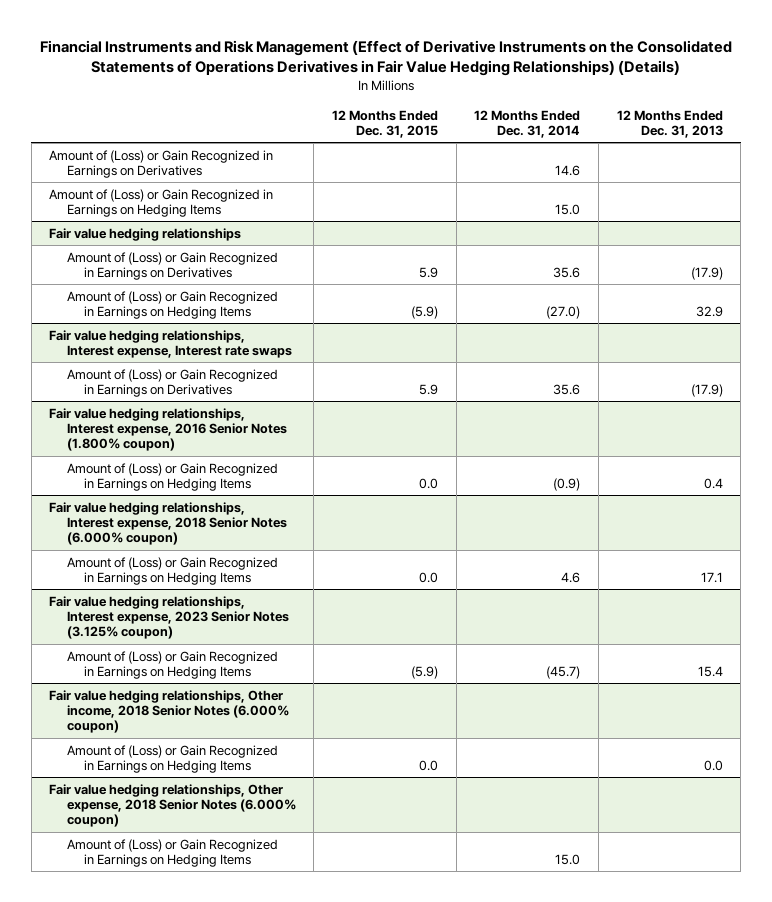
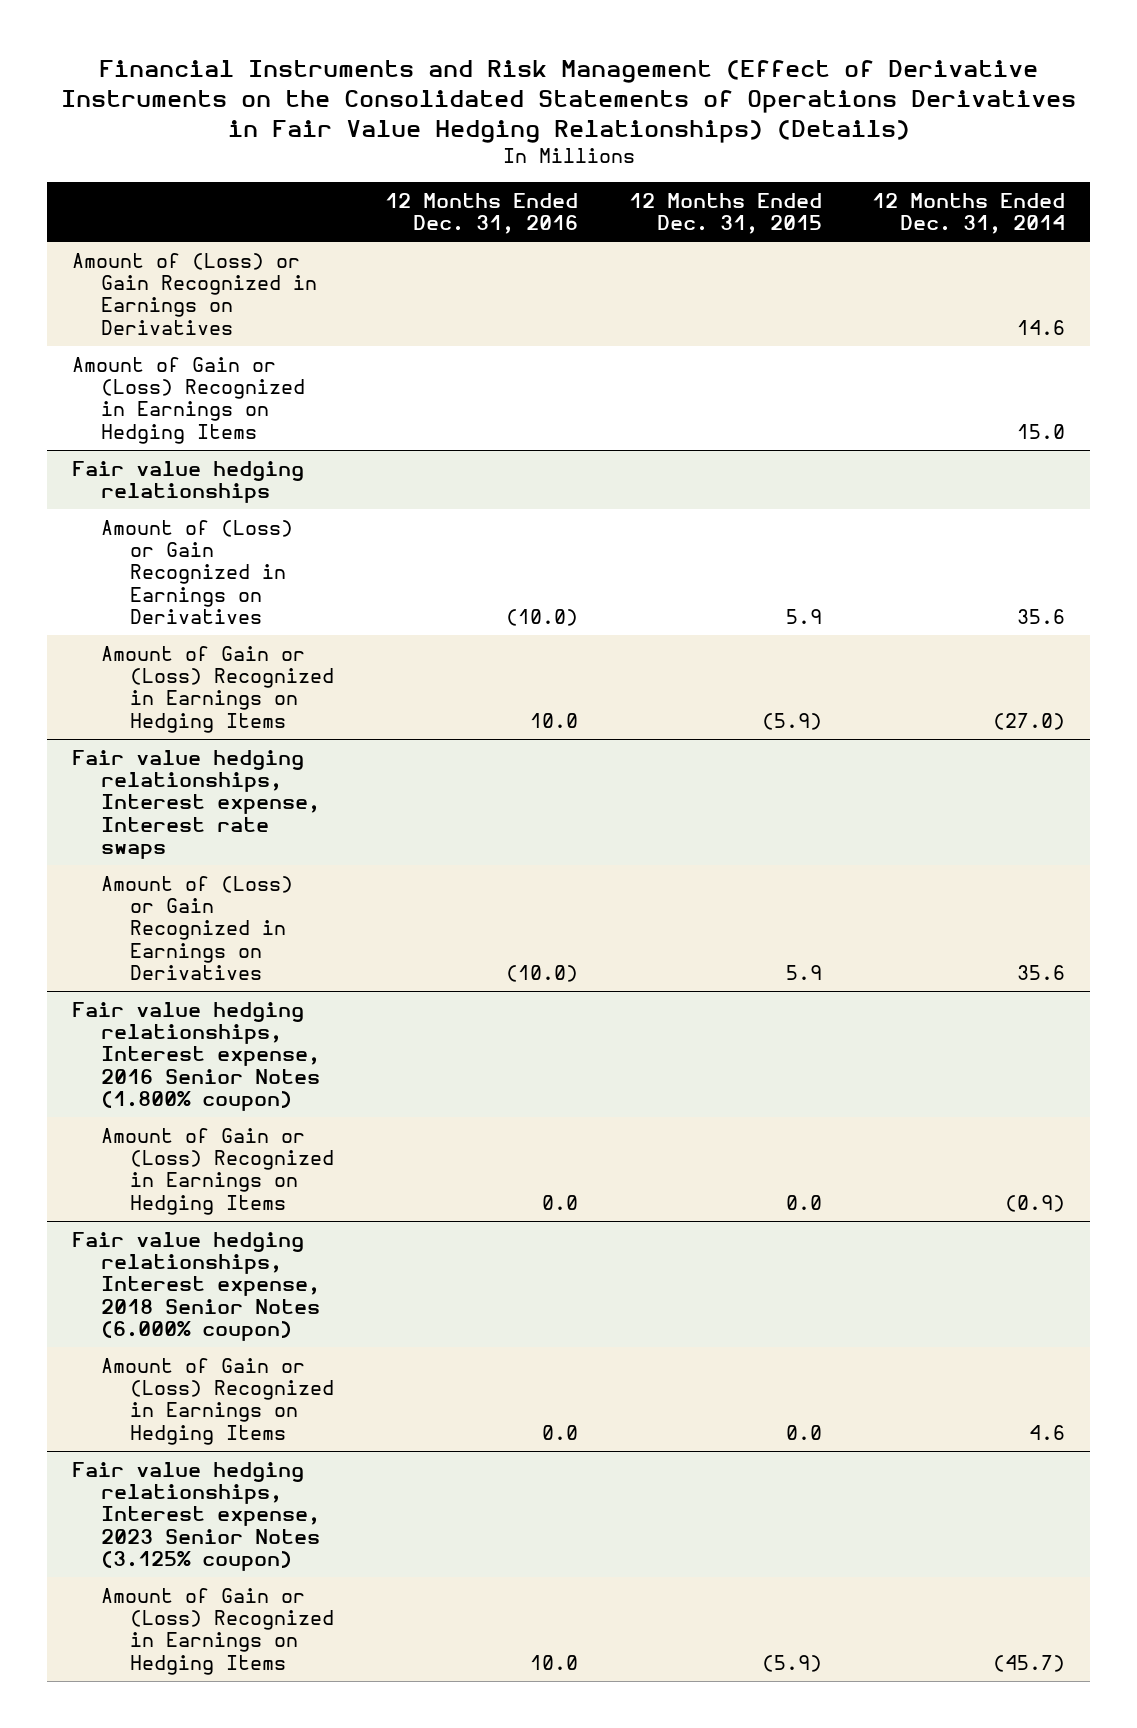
[616,109,723,138] 12 Months Ended Dec. 31, 2013 -> none
none -> [384,193,578,235] 12 Months Ended Dec. 31, 2016
[49,188,274,217] Amount of (Loss) or Gain Recognized in Earnings on Hedging Items -> [71,356,306,444] Amount of Gain or (Loss) Recognized in Earnings on Hedging Items
[66,290,278,319] Amount of (Loss) or Gain Recognized in Earnings on Hedging Items -> [101,645,335,733] Amount of Gain or (Loss) Recognized in Earnings on Hedging Items
[66,462,278,491] Amount of (Loss) or Gain Recognized in Earnings on Hedging Items -> [101,1127,335,1215] Amount of Gain or (Loss) Recognized in Earnings on Hedging Items
[66,556,278,585] Amount of (Loss) or Gain Recognized in Earnings on Hedging Items -> [101,1357,335,1445] Amount of Gain or (Loss) Recognized in Earnings on Hedging Items
[49,689,289,734] Fair value hedging relationships, Other income, 2018 Senior Notes (6.000% coupon) -> none
[66,744,278,773] Amount of (Loss) or Gain Recognized in Earnings on Hedging Items -> none
[49,783,296,828] Fair value hedging relationships, Other expense, 2018 Senior Notes (6.000% coupon) -> none
[66,838,278,867] Amount of (Loss) or Gain Recognized in Earnings on Hedging Items -> none
[66,650,278,679] Amount of (Loss) or Gain Recognized in Earnings on Hedging Items -> [101,1587,335,1675] Amount of Gain or (Loss) Recognized in Earnings on Hedging Items

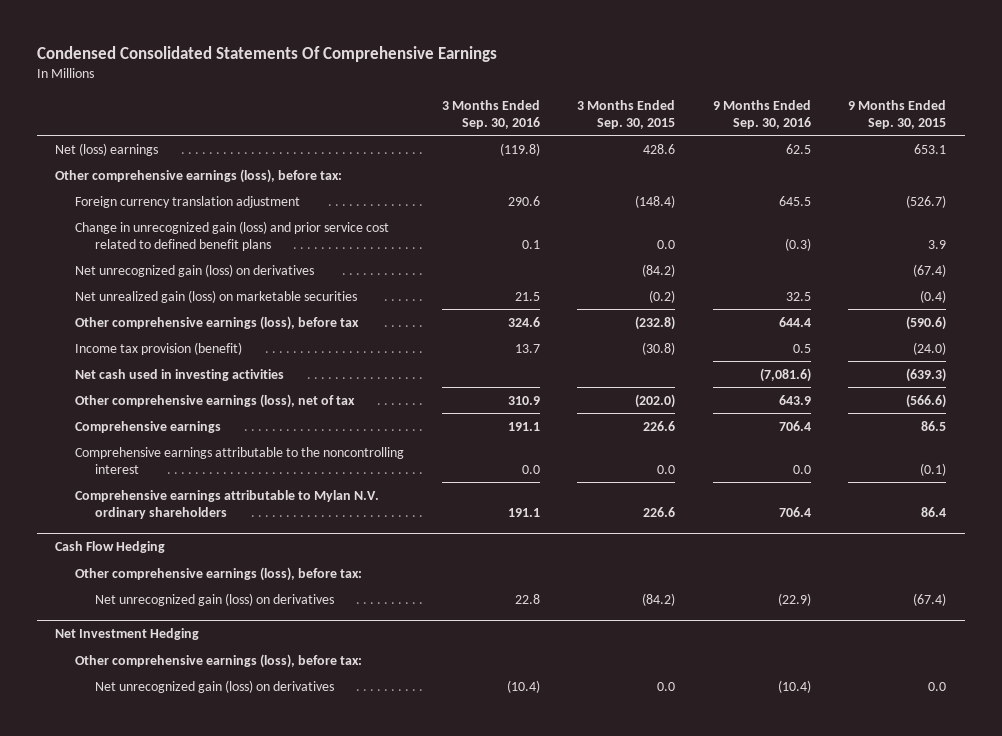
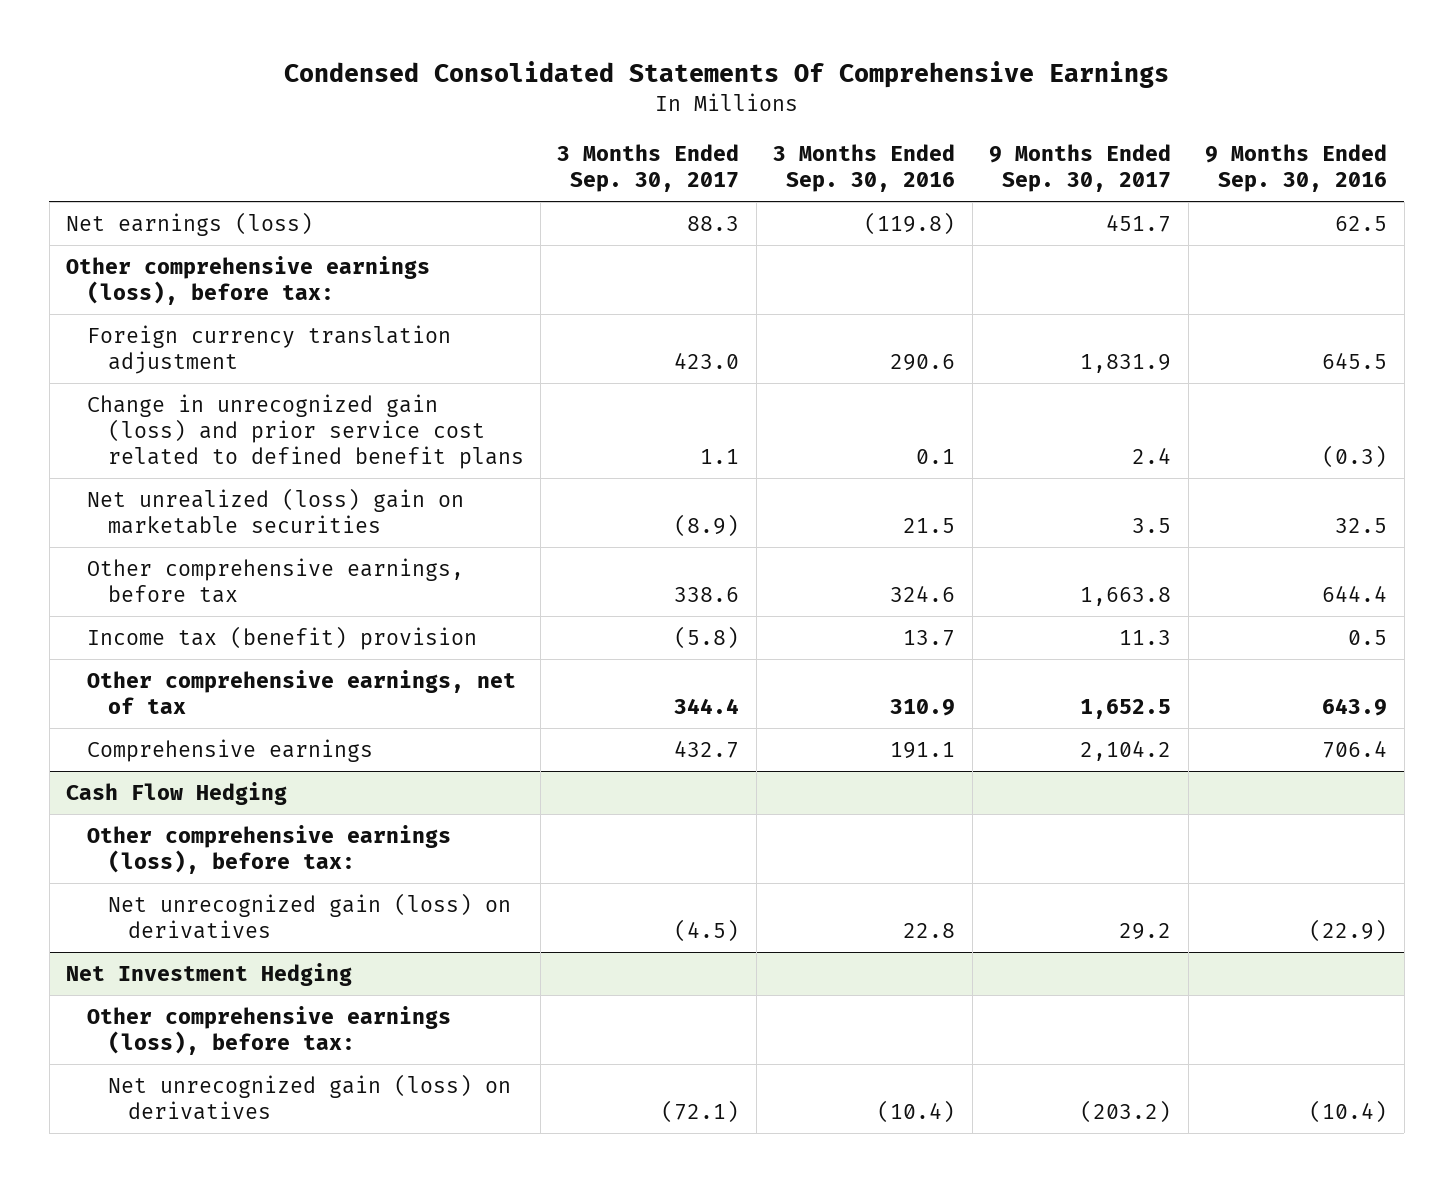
[577,99,676,129] 3 Months Ended Sep. 30, 2015 -> none
[848,99,947,129] 9 Months Ended Sep. 30, 2015 -> none
none -> [557,143,740,193] 3 Months Ended Sep. 30, 2017
none -> [989,143,1172,193] 9 Months Ended Sep. 30, 2017
[55,142,159,156] Net (loss) earnings -> [66,211,314,236] Net earnings (loss)
[75,263,315,277] Net unrecognized gain (loss) on derivatives -> none
[75,368,285,381] Net cash used in investing activities -> none
[75,289,358,303] Net unrealized gain (loss) on marketable securities -> [86,487,464,534] Net unrealized (loss) gain on marketable securities
[75,315,360,330] Other comprehensive earnings (loss), before tax -> [86,557,464,603] Other comprehensive earnings, before tax
[75,341,243,355] Income tax provision (benefit) -> [86,625,477,650] Income tax (benefit) provision
[75,393,356,408] Other comprehensive earnings (loss), net of tax -> [86,669,516,714] Other comprehensive earnings, net of tax
[75,446,405,474] Comprehensive earnings attributable to the noncontrolling interest -> none
[75,489,380,519] Comprehensive earnings attributable to Mylan N.V. ordinary shareholders -> none

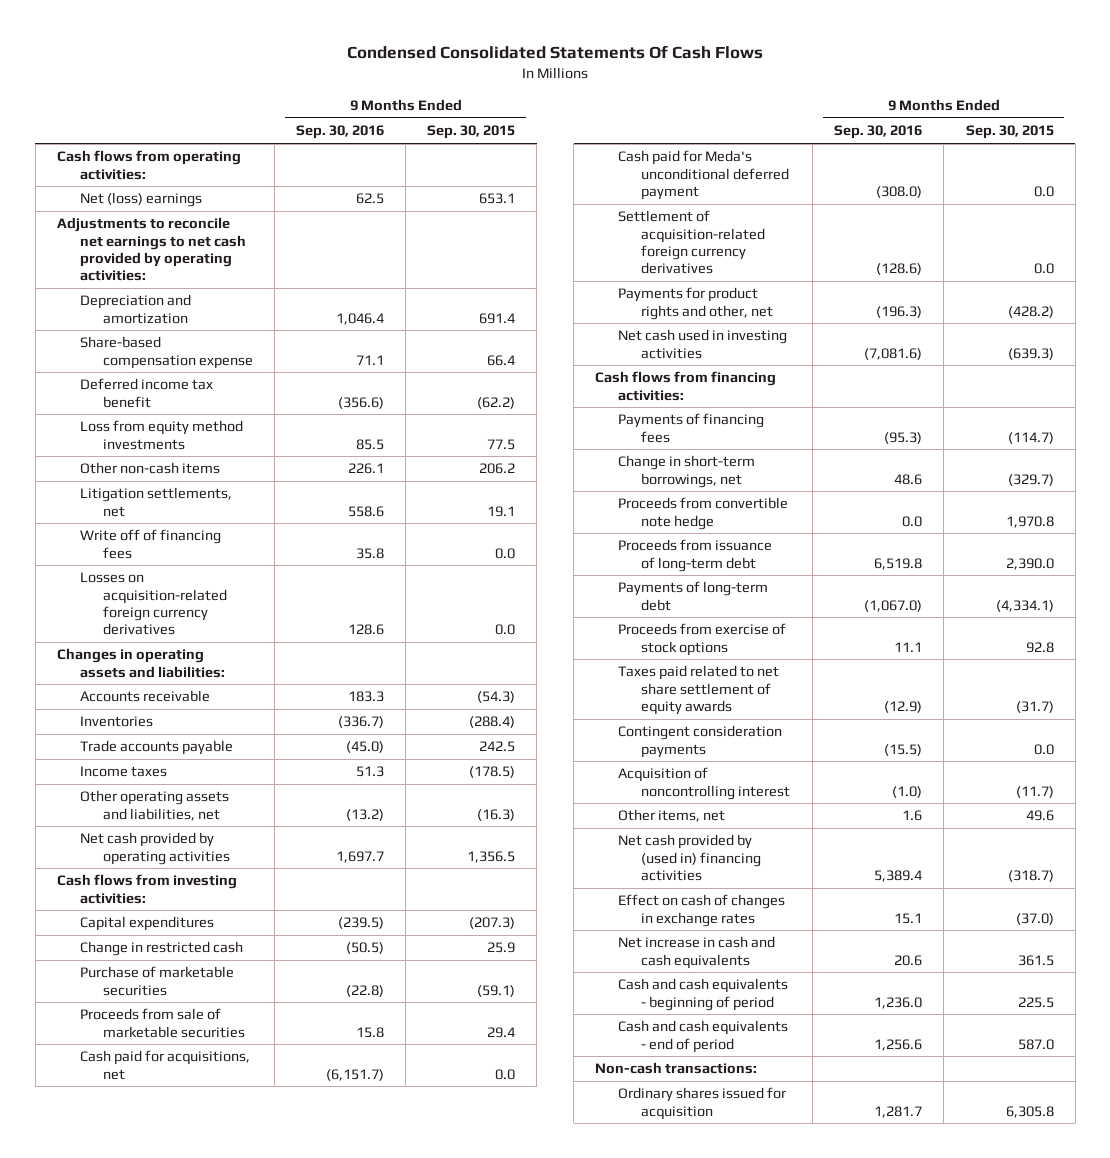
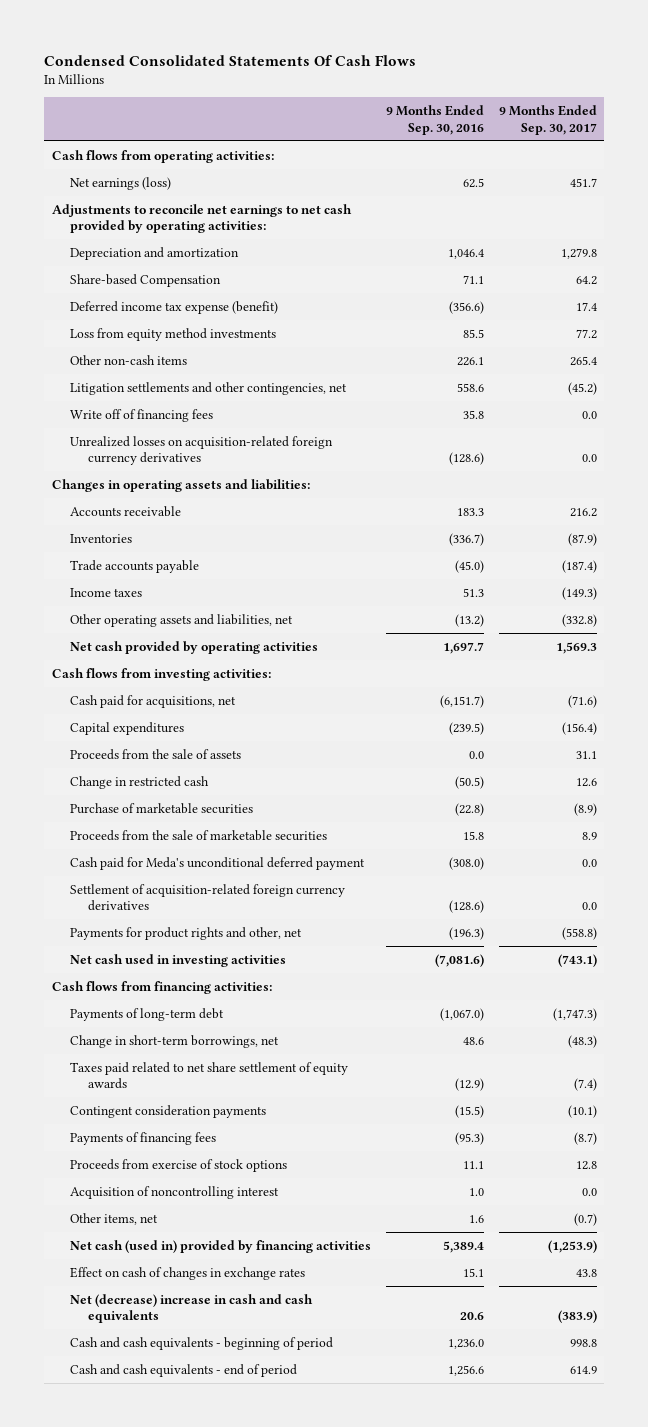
[427,125,516,140] Sep. 30, 2015 -> none
none -> [498,105,597,135] 9 Months Ended Sep. 30, 2017
[79,192,202,208] Net (loss) earnings -> [69,176,171,190] Net earnings (loss)
[79,336,253,369] Share-based compensation expense -> [69,273,221,287] Share-based Compensation
[79,378,213,408] Deferred income tax benefit -> [69,300,278,314] Deferred income tax expense (benefit)
[79,487,232,517] Litigation settlements, net -> [69,381,347,395] Litigation settlements and other contingencies, net
[79,572,227,635] Losses on acquisition-related foreign currency derivatives -> [69,435,333,466] Unrealized losses on acquisition-related foreign currency derivatives
[347,623,384,635] 128.6 -> [448,452,484,466] (128.6)
[79,1050,250,1080] Cash paid for acquisitions, net -> [69,694,236,708] Cash paid for acquisitions, net
none -> [69,748,241,760] Proceeds from the sale of assets
[79,1008,245,1038] Proceeds from sale of marketable securities -> [69,829,327,841] Proceeds from the sale of marketable securities
[618,497,789,530] Proceeds from convertible note hedge -> none
[618,539,773,572] Proceeds from issuance of long-term debt -> none
[618,455,756,488] Change in short-term borrowings, net -> [69,1034,279,1048] Change in short-term borrowings, net
[618,413,765,443] Payments of financing fees -> [69,1131,216,1145] Payments of financing fees
[618,623,787,656] Proceeds from exercise of stock options -> [69,1158,287,1172] Proceeds from exercise of stock options
[892,785,923,798] (1.0) -> [468,1187,484,1196] 1.0
[618,834,761,881] Net cash provided by (used in) financing activities -> [69,1239,371,1253] Net cash (used in) provided by financing activities
[618,936,776,969] Net increase in cash and cash equivalents -> [69,1293,313,1324] Net (decrease) increase in cash and cash equivalents
[595,1062,758,1075] Non-cash transactions: -> none
[618,1087,787,1120] Ordinary shares issued for acquisition -> none

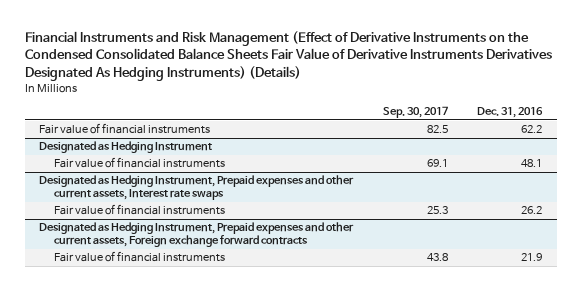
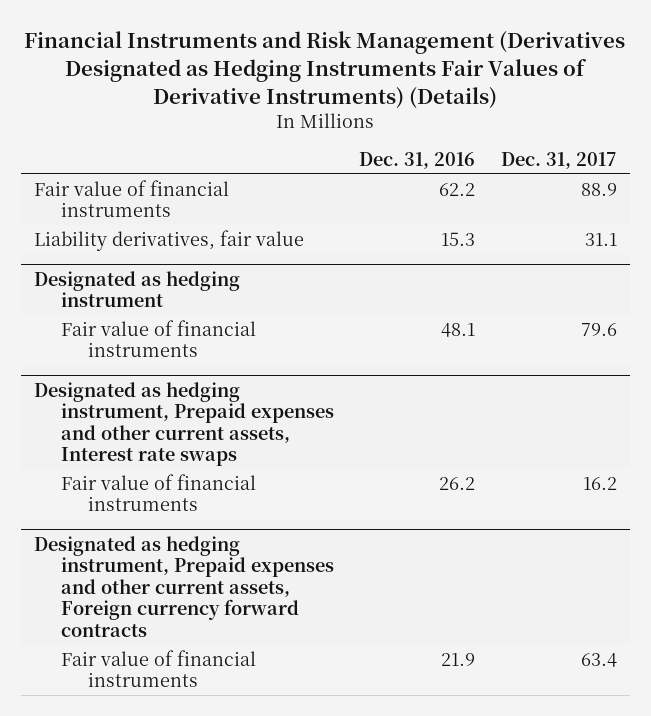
[24,31,552,81] Financial Instruments and Risk Management (Effect of Derivative Instruments on the Condensed Consolidated Balance Sheets Fair Value of Derivative Instruments Derivatives Designated As Hedging Instruments) (Details) -> [24,31,626,109] Financial Instruments and Risk Management (Derivatives Designated as Hedging Instruments Fair Values of Derivative Instruments) (Details)
[382,106,448,119] Sep. 30, 2017 -> none
none -> [501,152,618,170] Dec. 31, 2017
none -> [33,229,304,251] Liability derivatives, fair value
[39,141,213,154] Designated as Hedging Instrument -> [33,270,240,308] Designated as hedging instrument
[39,175,355,201] Designated as Hedging Instrument, Prepaid expenses and other current assets, Interest rate swaps -> [33,381,334,467] Designated as hedging instrument, Prepaid expenses and other current assets, Interest rate swaps
[39,222,355,248] Designated as Hedging Instrument, Prepaid expenses and other current assets, Foreign exchange forward contracts -> [33,535,334,638] Designated as hedging instrument, Prepaid expenses and other current assets, Foreign currency forward contracts

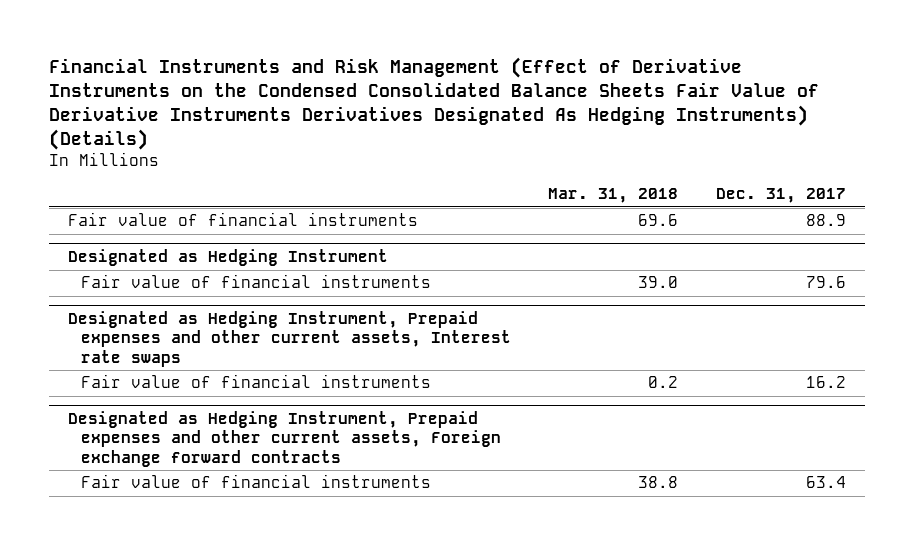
[24,31,626,109] Financial Instruments and Risk Management (Derivatives Designated as Hedging Instruments Fair Values of Derivative Instruments) (Details) -> [48,56,819,150] Financial Instruments and Risk Management (Effect of Derivative Instruments on the Condensed Consolidated Balance Sheets Fair Value of Derivative Instruments Derivatives Designated As Hedging Instruments) (Details)
[359,152,476,170] Dec. 31, 2016 -> none
none -> [548,188,679,204] Mar. 31, 2018
[33,229,304,251] Liability derivatives, fair value -> none
[33,270,240,308] Designated as hedging instrument -> [67,249,388,267] Designated as Hedging Instrument
[33,381,334,467] Designated as hedging instrument, Prepaid expenses and other current assets, Interest rate swaps -> [67,311,511,367] Designated as Hedging Instrument, Prepaid expenses and other current assets, Interest rate swaps
[33,535,334,638] Designated as hedging instrument, Prepaid expenses and other current assets, Foreign currency forward contracts -> [67,411,501,467] Designated as Hedging Instrument, Prepaid expenses and other current assets, Foreign exchange forward contracts

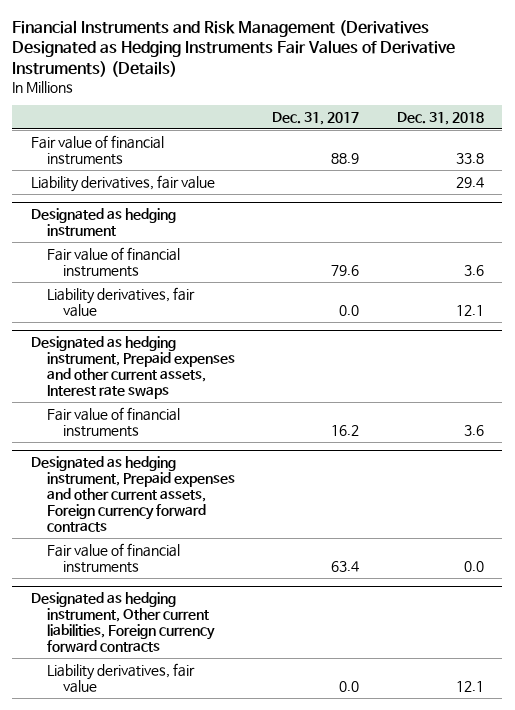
[48,56,819,150] Financial Instruments and Risk Management (Effect of Derivative Instruments on the Condensed Consolidated Balance Sheets Fair Value of Derivative Instruments Derivatives Designated As Hedging Instruments) (Details) -> [12,19,456,77] Financial Instruments and Risk Management (Derivatives Designated as Hedging Instruments Fair Values of Derivative Instruments) (Details)
[548,188,679,204] Mar. 31, 2018 -> none
none -> [396,111,484,125] Dec. 31, 2018
none -> [30,174,215,192] Liability derivatives, fair value
[67,249,388,267] Designated as Hedging Instrument -> [30,207,176,236] Designated as hedging instrument
none -> [47,286,196,317] Liability derivatives, fair value
[67,311,511,367] Designated as Hedging Instrument, Prepaid expenses and other current assets, Interest rate swaps -> [30,335,236,400] Designated as hedging instrument, Prepaid expenses and other current assets, Interest rate swaps
[67,411,501,467] Designated as Hedging Instrument, Prepaid expenses and other current assets, Foreign exchange forward contracts -> [30,455,236,533] Designated as hedging instrument, Prepaid expenses and other current assets, Foreign currency forward contracts
none -> [30,591,216,653] Designated as hedging instrument, Other current liabilities, Foreign currency forward contracts
none -> [47,662,196,693] Liability derivatives, fair value

